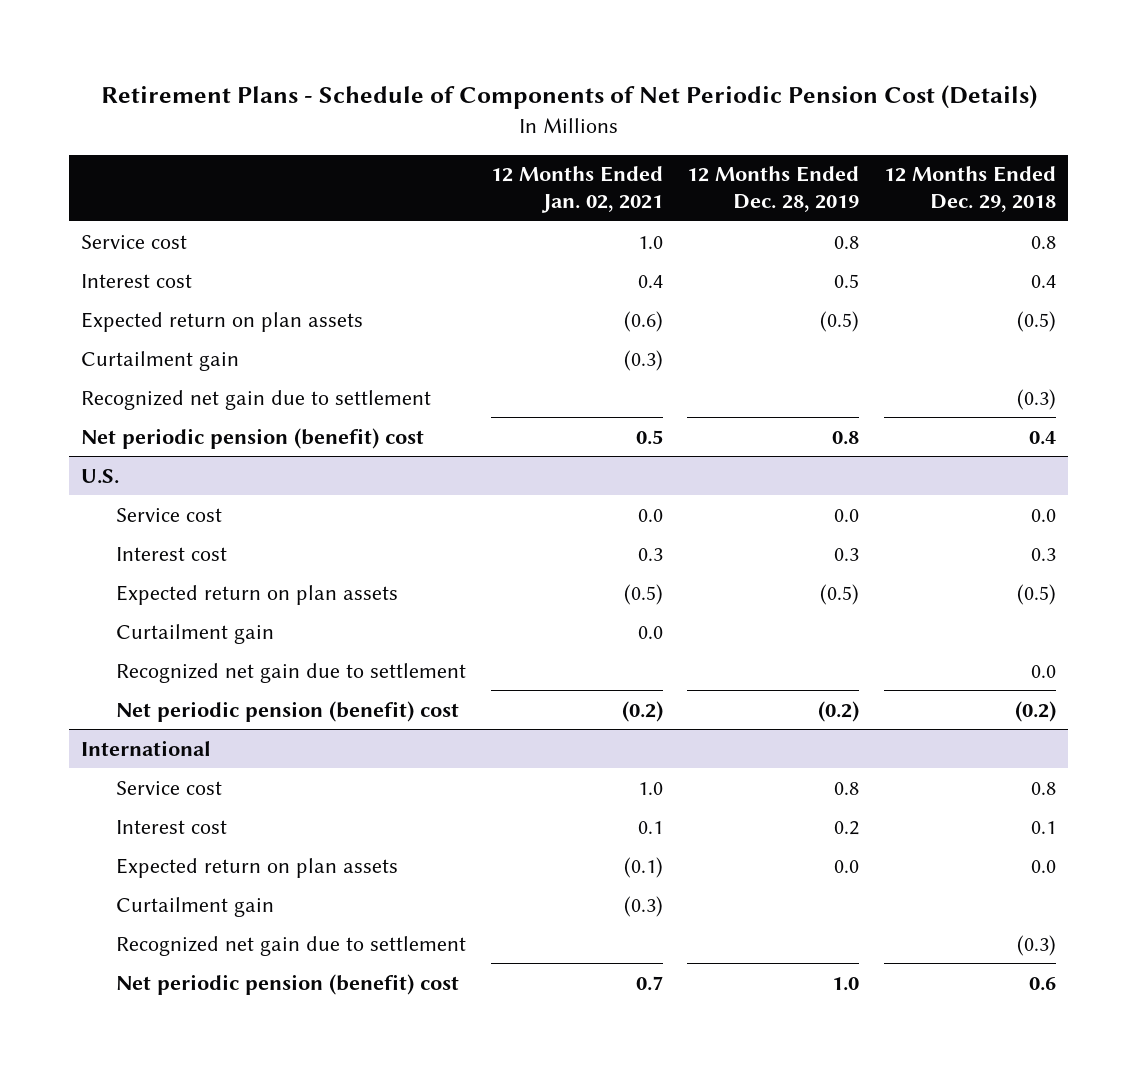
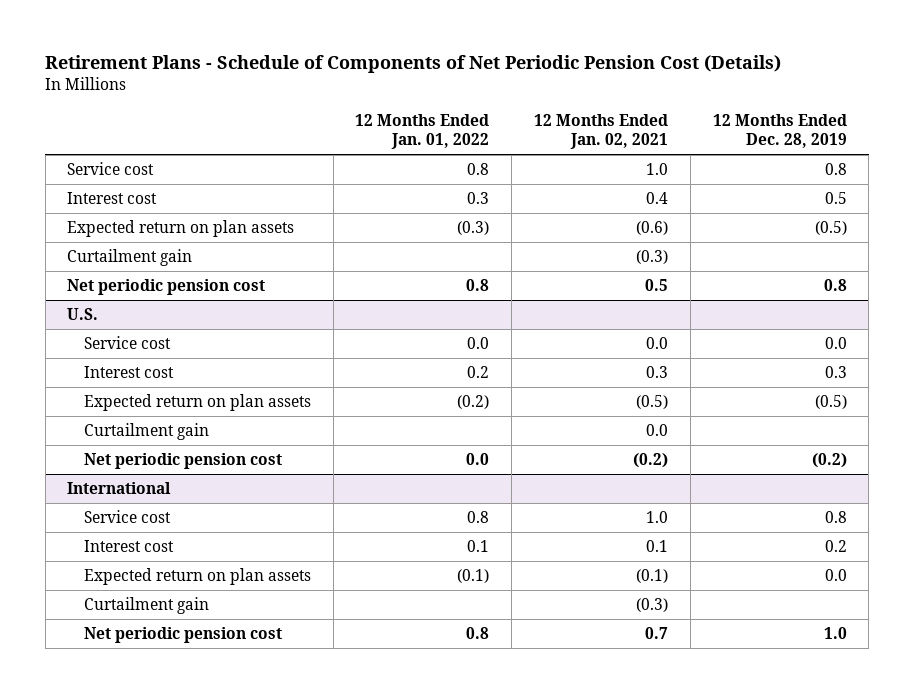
[884,166,1057,213] 12 Months Ended Dec. 29, 2018 -> none
none -> [355,113,490,150] 12 Months Ended Jan. 01, 2022
[81,389,432,410] Recognized net gain due to settlement -> none
[81,427,425,449] Net periodic pension (benefit) cost -> [67,278,266,295] Net periodic pension cost
[116,662,467,683] Recognized net gain due to settlement -> none
[116,700,460,722] Net periodic pension (benefit) cost -> [83,452,282,469] Net periodic pension cost
[116,935,467,956] Recognized net gain due to settlement -> none
[116,973,460,995] Net periodic pension (benefit) cost -> [83,626,282,643] Net periodic pension cost

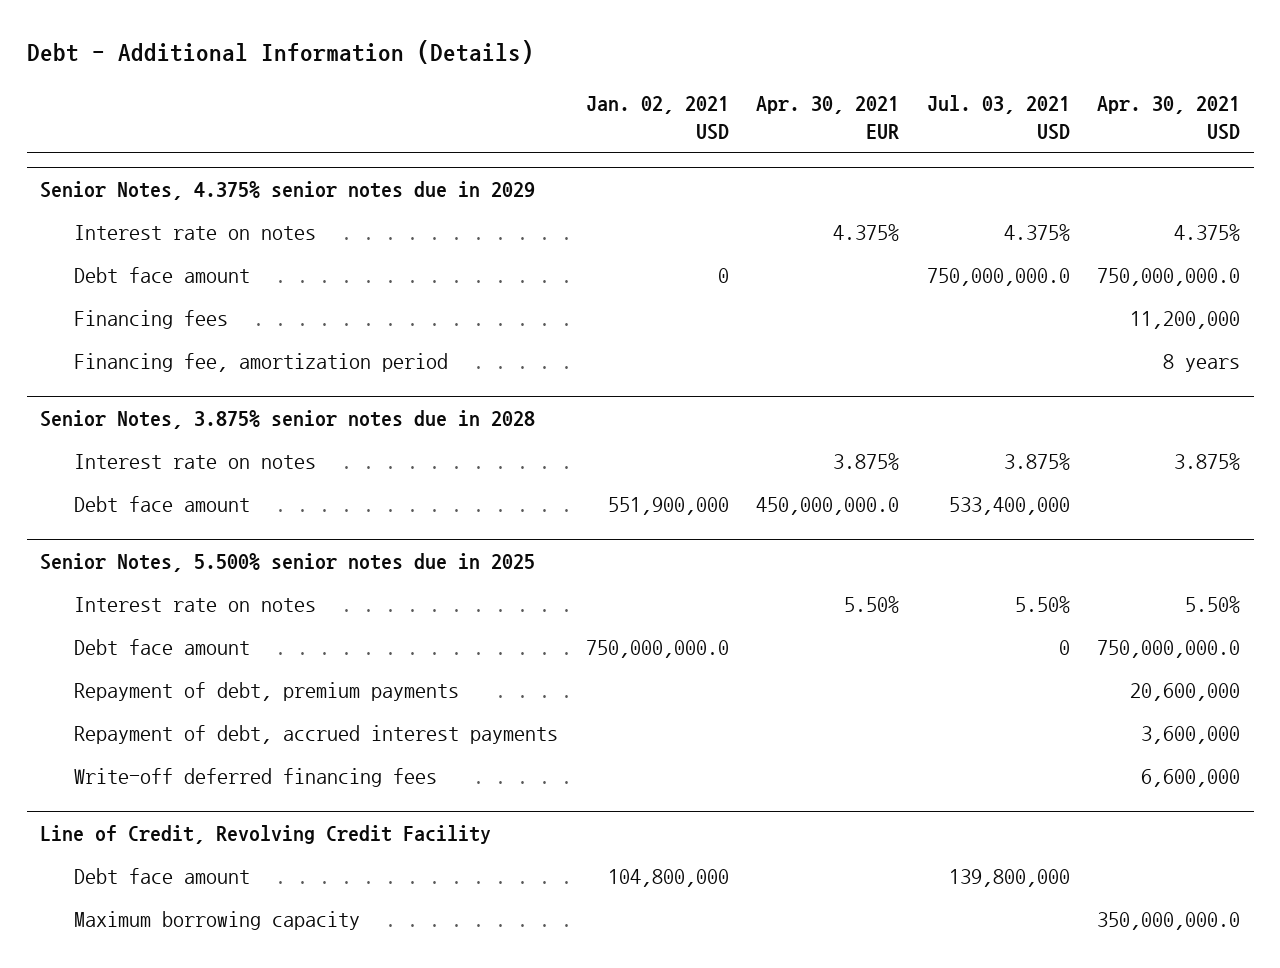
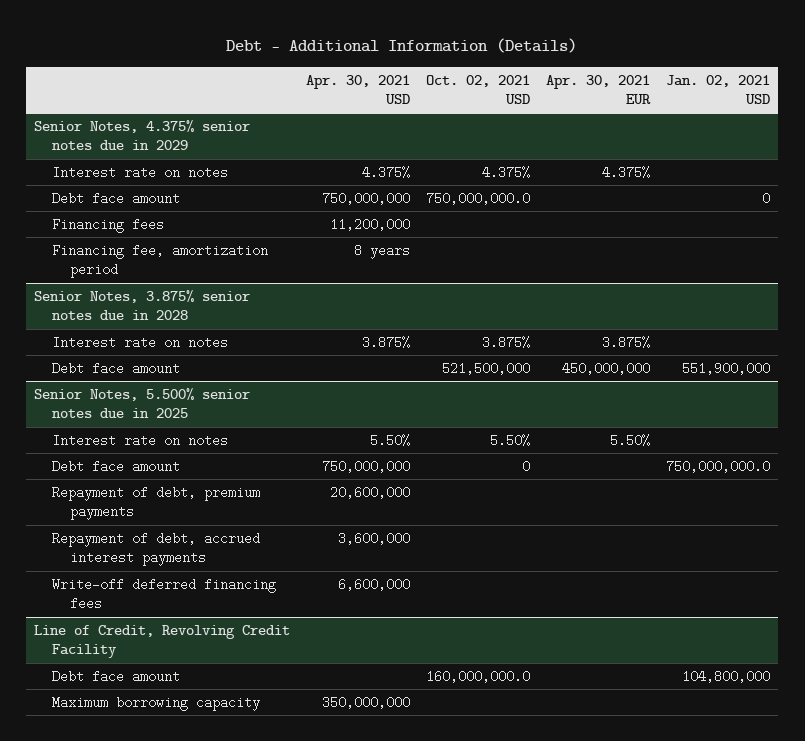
[926,95,1070,140] Jul. 03, 2021 USD -> none
none -> [426,74,531,105] Oct. 02, 2021 USD
[1096,268,1240,287] 750,000,000.0 -> [322,191,411,205] 750,000,000
[756,497,900,516] 450,000,000.0 -> [562,361,651,375] 450,000,000
[1096,640,1240,659] 750,000,000.0 -> [322,459,411,473] 750,000,000
[1096,912,1240,931] 350,000,000.0 -> [322,695,411,709] 350,000,000

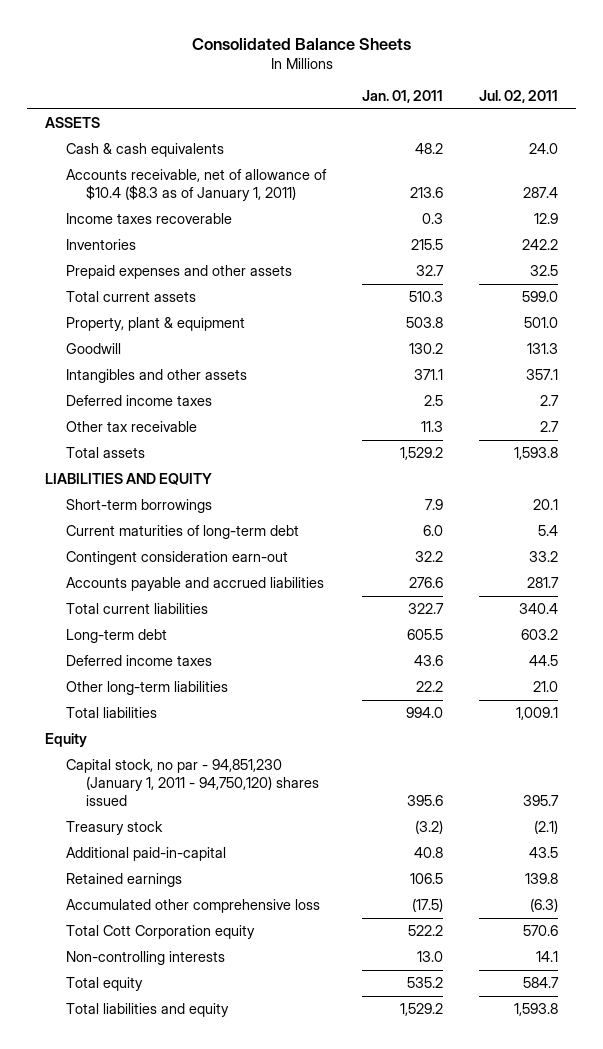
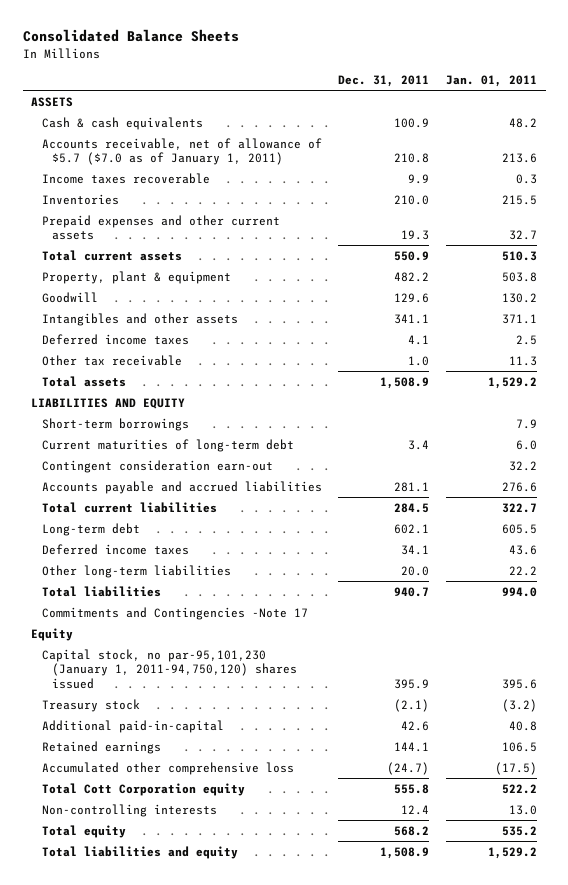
[478,89,558,103] Jul. 02, 2011 -> none
none -> [338,75,430,88] Dec. 31, 2011
[65,168,327,202] Accounts receivable, net of allowance of $10.4 ($8.3 as of January 1, 2011) -> [41,137,322,166] Accounts receivable, net of allowance of $5.7 ($7.0 as of January 1, 2011)
[65,264,292,279] Prepaid expenses and other assets -> [41,214,280,241] Prepaid expenses and other current assets
none -> [41,606,308,620] Commitments and Contingencies -Note 17
[65,758,320,807] Capital stock, no par - 94,851,230 (January 1, 2011 - 94,750,120) shares issued -> [41,648,298,689] Capital stock, no par-95,101,230 (January 1, 2011-94,750,120) shares issued

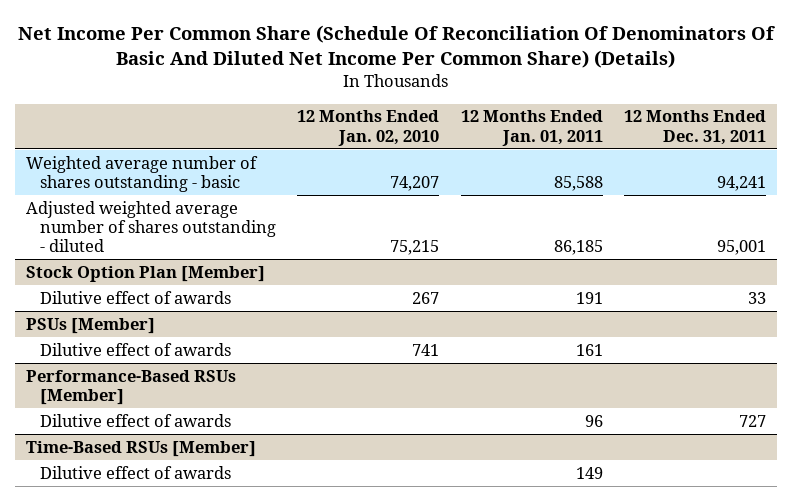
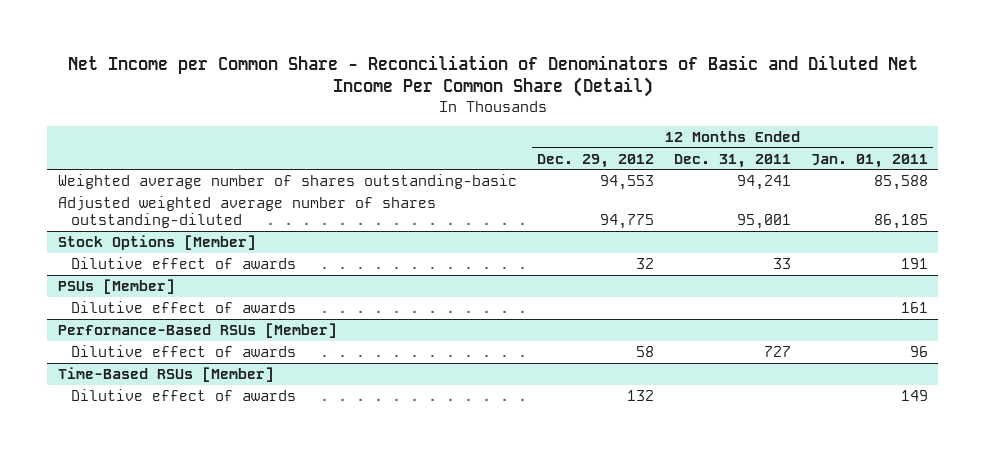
[17,25,775,69] Net Income Per Common Share (Schedule Of Reconciliation Of Denominators Of Basic And Diluted Net Income Per Common Share) (Details) -> [67,54,918,98] Net Income per Common Share - Reconciliation of Denominators of Basic and Diluted Net Income Per Common Share (Detail)
[297,110,440,146] 12 Months Ended Jan. 02, 2010 -> none
none -> [536,153,654,168] Dec. 29, 2012
[25,155,258,192] Weighted average number of shares outstanding - basic -> [57,173,517,189] Weighted average number of shares outstanding-basic
[25,200,276,252] Adjusted weighted average number of shares outstanding - diluted -> [57,195,436,228] Adjusted weighted average number of shares outstanding-diluted
[25,265,265,282] Stock Option Plan [Member] -> [57,234,256,250] Stock Options [Member]

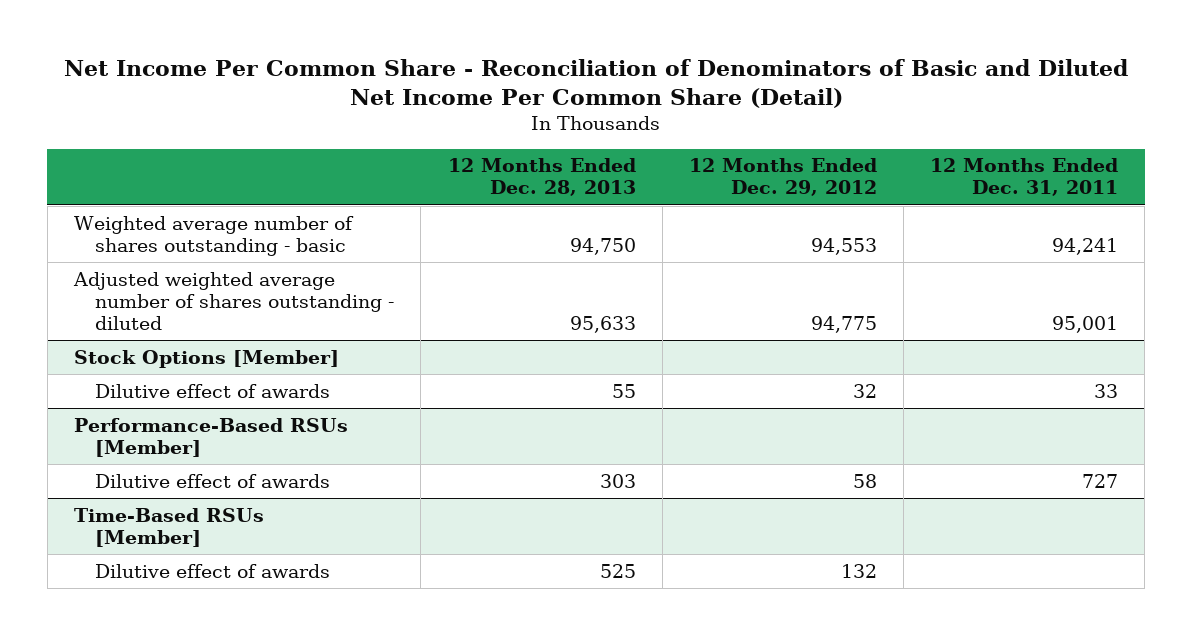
[67,54,918,98] Net Income per Common Share - Reconciliation of Denominators of Basic and Diluted Net Income Per Common Share (Detail) -> [64,59,1129,108] Net Income Per Common Share - Reconciliation of Denominators of Basic and Diluted Net Income Per Common Share (Detail)
[811,153,929,168] Jan. 01, 2011 -> none
none -> [447,158,636,197] 12 Months Ended Dec. 28, 2013
[57,173,517,189] Weighted average number of shares outstanding-basic -> [73,215,354,256] Weighted average number of shares outstanding - basic
[57,195,436,228] Adjusted weighted average number of shares outstanding-diluted -> [72,271,395,330] Adjusted weighted average number of shares outstanding - diluted
[57,278,175,294] PSUs [Member] -> none
[71,300,297,313] Dilutive effect of awards -> none

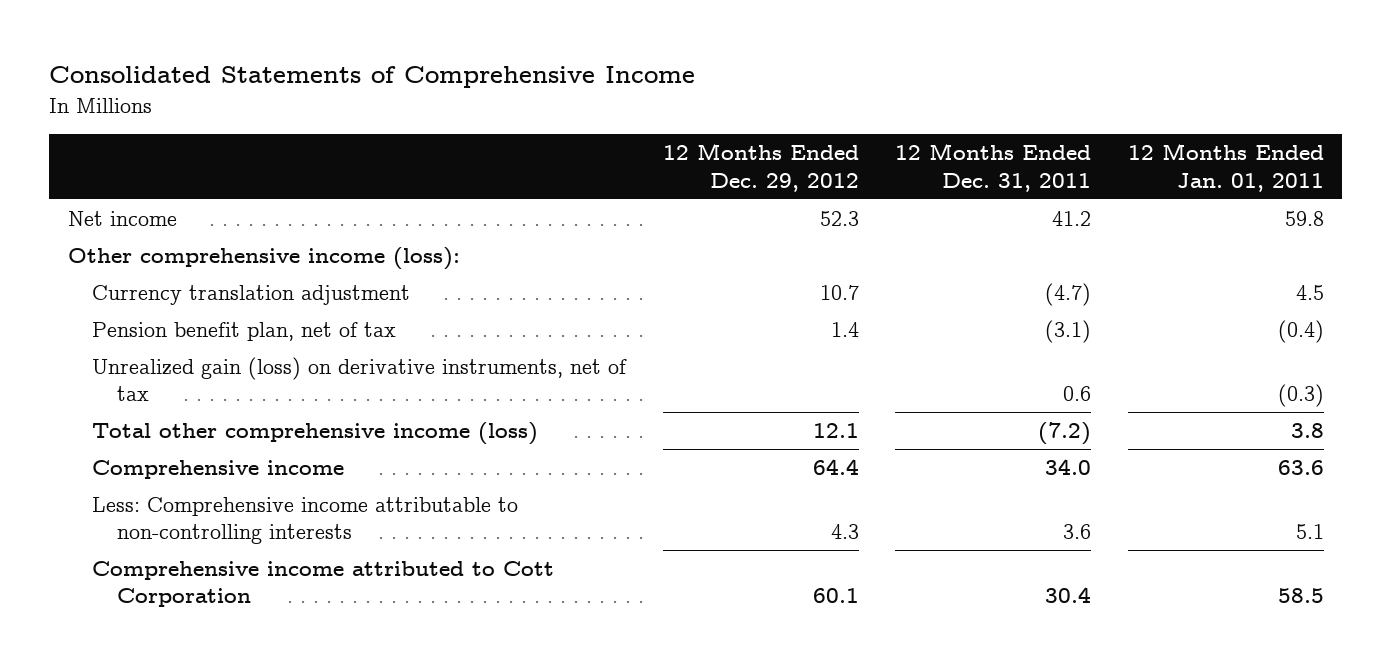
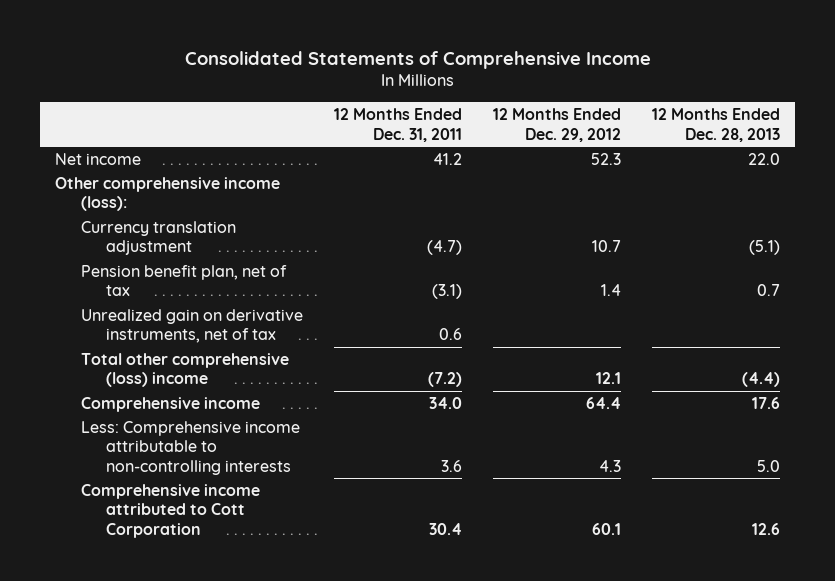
[1127,143,1324,192] 12 Months Ended Jan. 01, 2011 -> none
none -> [651,108,780,142] 12 Months Ended Dec. 28, 2013
[92,356,628,402] Unrealized gain (loss) on derivative instruments, net of tax -> [80,308,303,344] Unrealized gain on derivative instruments, net of tax
[92,421,539,445] Total other comprehensive income (loss) -> [80,352,289,388] Total other comprehensive (loss) income

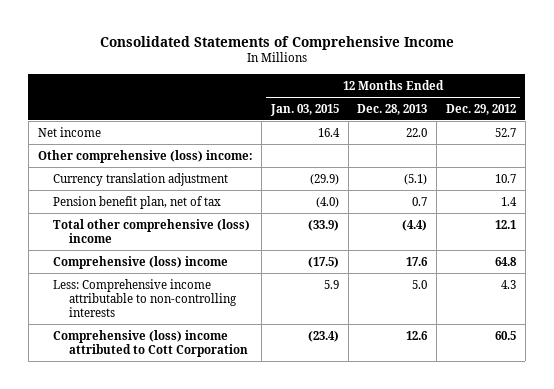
[333,108,462,142] 12 Months Ended Dec. 31, 2011 -> none
none -> [270,103,340,116] Jan. 03, 2015
[590,152,621,165] 52.3 -> [494,127,516,137] 52.7
[55,176,281,212] Other comprehensive income (loss): -> [37,149,253,163] Other comprehensive (loss) income:
[80,308,303,344] Unrealized gain on derivative instruments, net of tax -> none
[80,396,260,412] Comprehensive income -> [53,255,229,269] Comprehensive (loss) income
[585,396,621,409] 64.4 -> [494,256,517,266] 64.8
[80,483,260,539] Comprehensive income attributed to Cott Corporation -> [53,329,249,357] Comprehensive (loss) income attributed to Cott Corporation
[591,523,621,536] 60.1 -> [494,330,516,340] 60.5

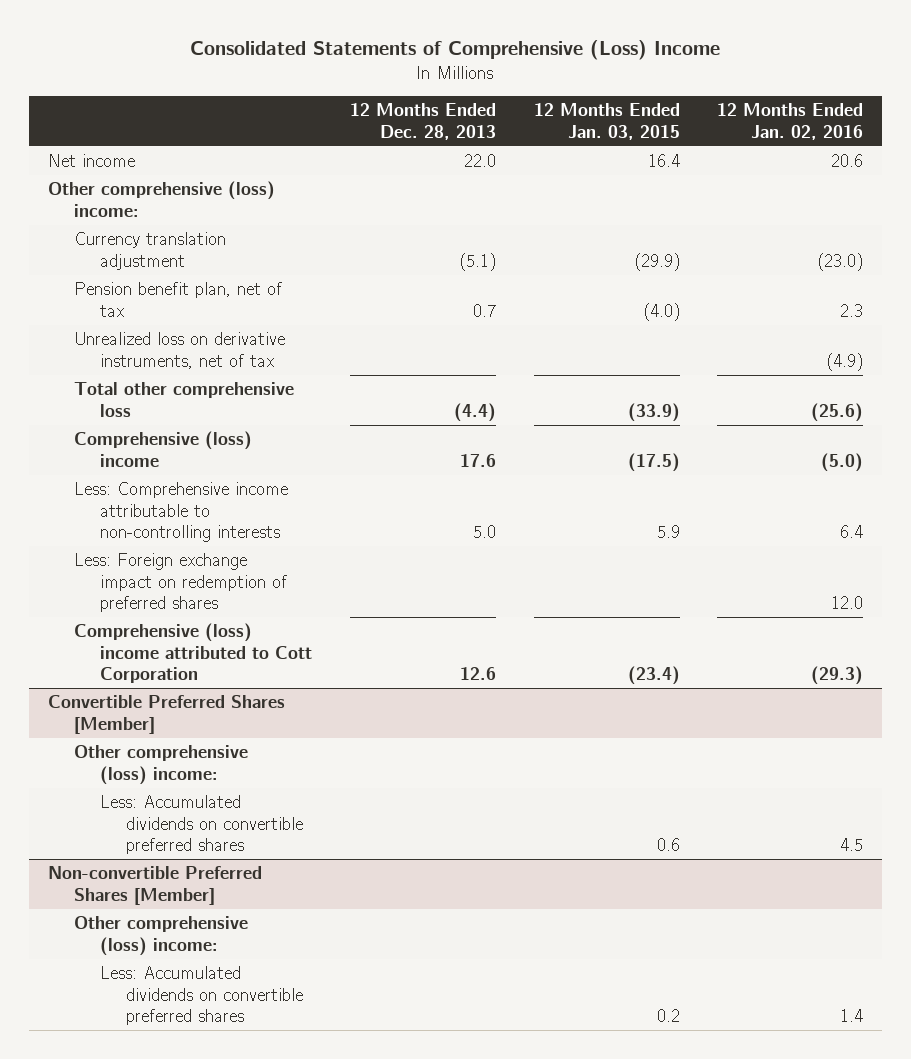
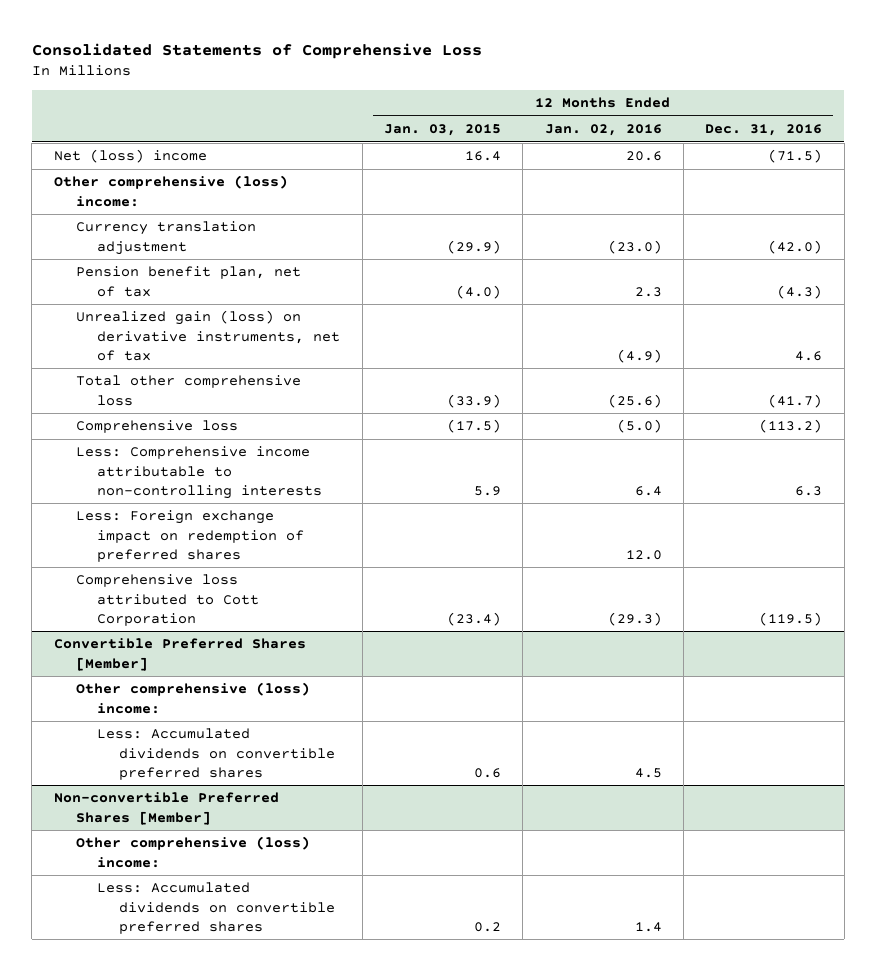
[190,40,721,61] Consolidated Statements of Comprehensive (Loss) Income -> [31,42,482,59] Consolidated Statements of Comprehensive Loss
[349,102,496,140] 12 Months Ended Dec. 28, 2013 -> none
none -> [705,124,823,137] Dec. 31, 2016
[47,153,135,167] Net income -> [53,149,207,164] Net (loss) income
[73,331,285,369] Unrealized loss on derivative instruments, net of tax -> [75,310,341,361] Unrealized gain (loss) on derivative instruments, net of tax
[73,430,252,467] Comprehensive (loss) income -> [75,420,238,434] Comprehensive loss
[73,622,312,684] Comprehensive (loss) income attributed to Cott Corporation -> [75,574,260,626] Comprehensive loss attributed to Cott Corporation

